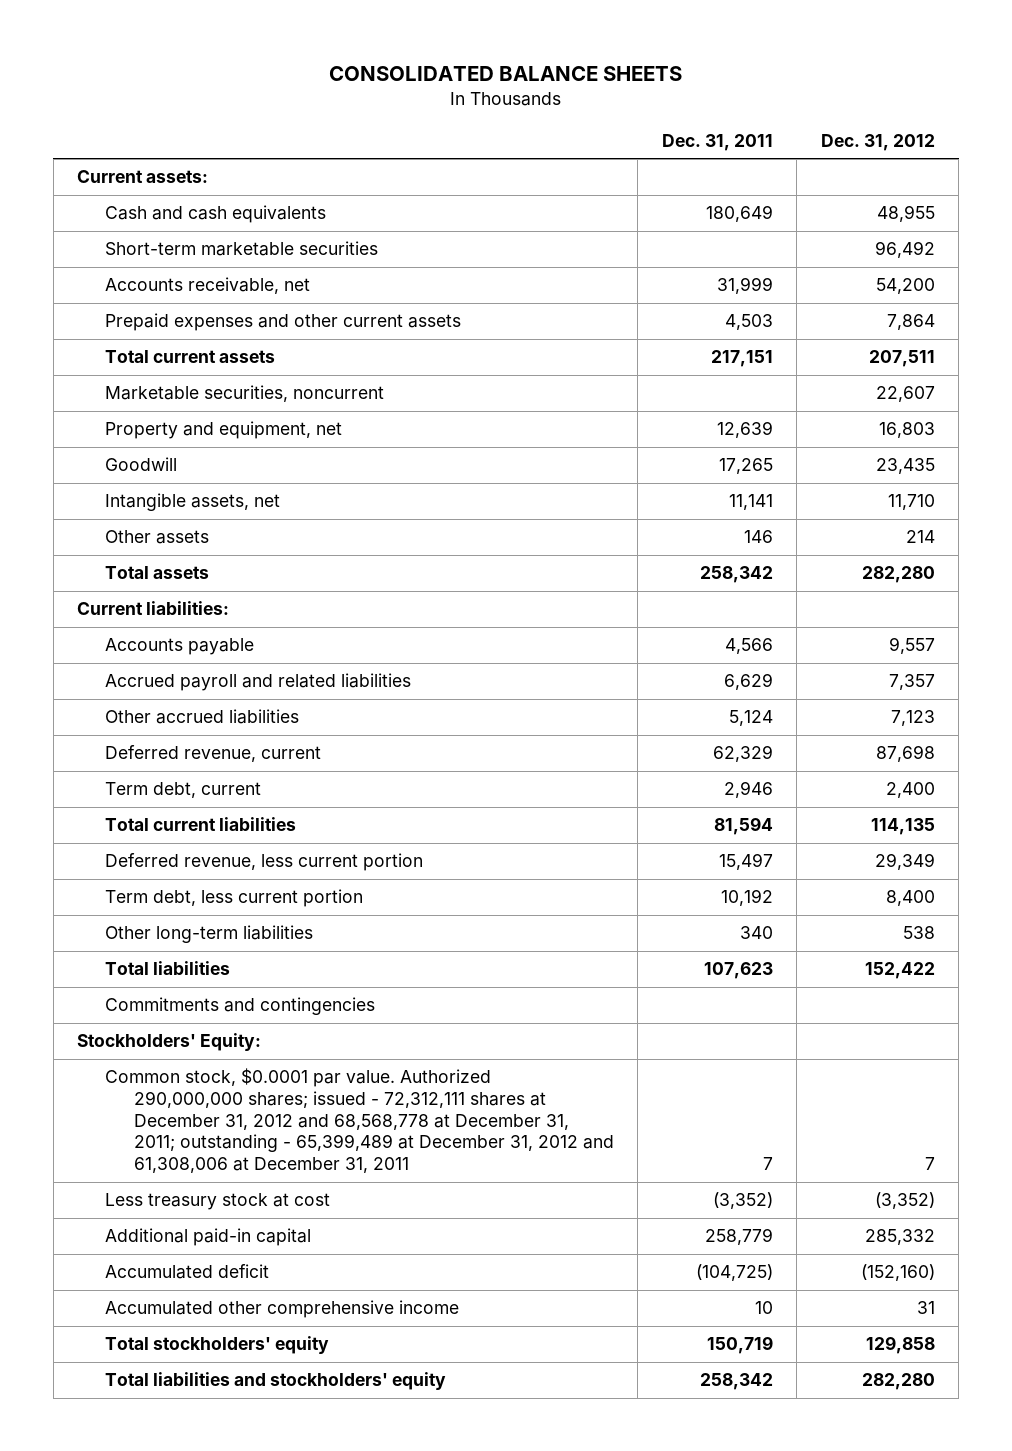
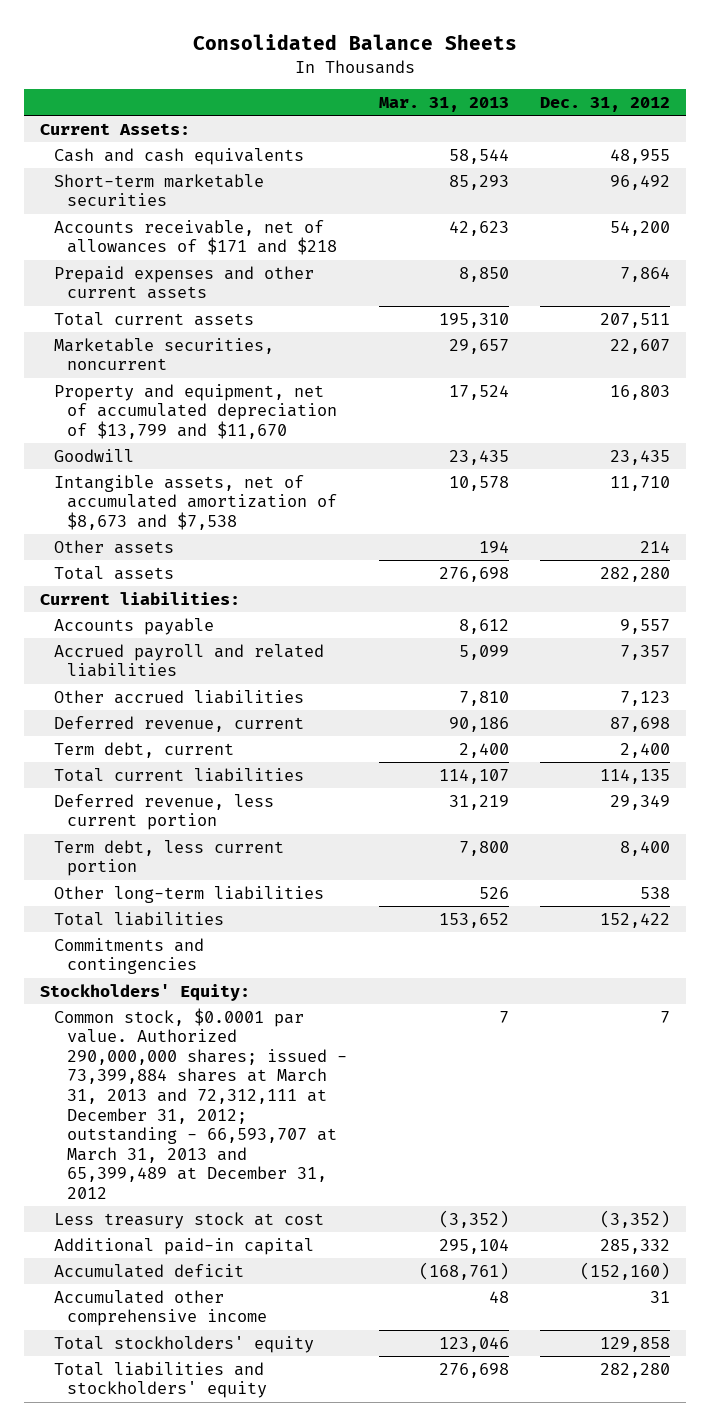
[329,65,683,81] CONSOLIDATED BALANCE SHEETS -> [192,34,517,51] Consolidated Balance Sheets
[661,133,773,151] Dec. 31, 2011 -> none
none -> [378,97,509,113] Mar. 31, 2013
[77,170,209,184] Current assets: -> [39,122,190,135] Current Assets:
[105,277,311,295] Accounts receivable, net -> [53,219,338,256] Accounts receivable, net of allowances of $171 and $218
[105,421,343,440] Property and equipment, net -> [53,383,338,439] Property and equipment, net of accumulated depreciation of $13,799 and $11,670
[105,493,281,512] Intangible assets, net -> [53,474,338,530] Intangible assets, net of accumulated amortization of $8,673 and $7,538
[105,1068,614,1174] Common stock, $0.0001 par value. Authorized 290,000,000 shares; issued - 72,312,111 shares at December 31, 2012 and 68,568,778 at December 31, 2011; outstanding - 65,399,489 at December 31, 2012 and 61,308,006 at December 31, 2011 -> [53,1007,348,1199] Common stock, $0.0001 par value. Authorized 290,000,000 shares; issued - 73,399,884 shares at March 31, 2013 and 72,312,111 at December 31, 2012; outstanding - 66,593,707 at March 31, 2013 and 65,399,489 at December 31, 2012

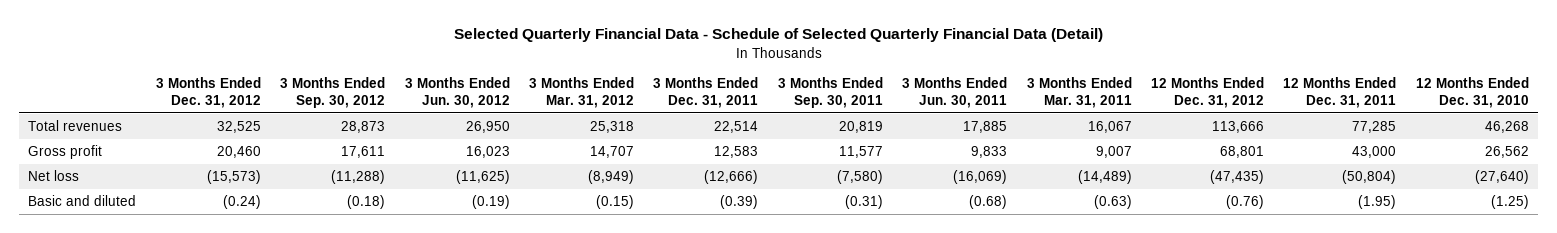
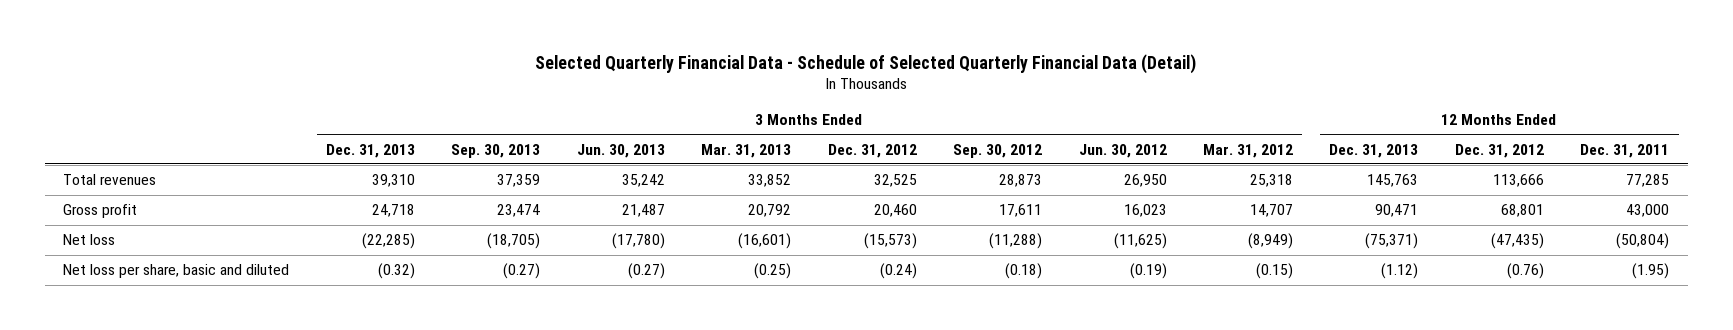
[653,77,759,108] 3 Months Ended Dec. 31, 2011 -> none
[777,77,883,108] 3 Months Ended Sep. 30, 2011 -> none
[902,77,1008,108] 3 Months Ended Jun. 30, 2011 -> none
[1026,77,1132,108] 3 Months Ended Mar. 31, 2011 -> none
[1415,77,1529,108] 12 Months Ended Dec. 31, 2010 -> none
none -> [325,143,415,158] Dec. 31, 2013
none -> [451,143,541,158] Sep. 30, 2013
none -> [576,143,665,158] Jun. 30, 2013
none -> [701,143,792,158] Mar. 31, 2013
none -> [1329,143,1419,158] Dec. 31, 2013
[28,195,137,207] Basic and diluted -> [63,264,290,279] Net loss per share, basic and diluted

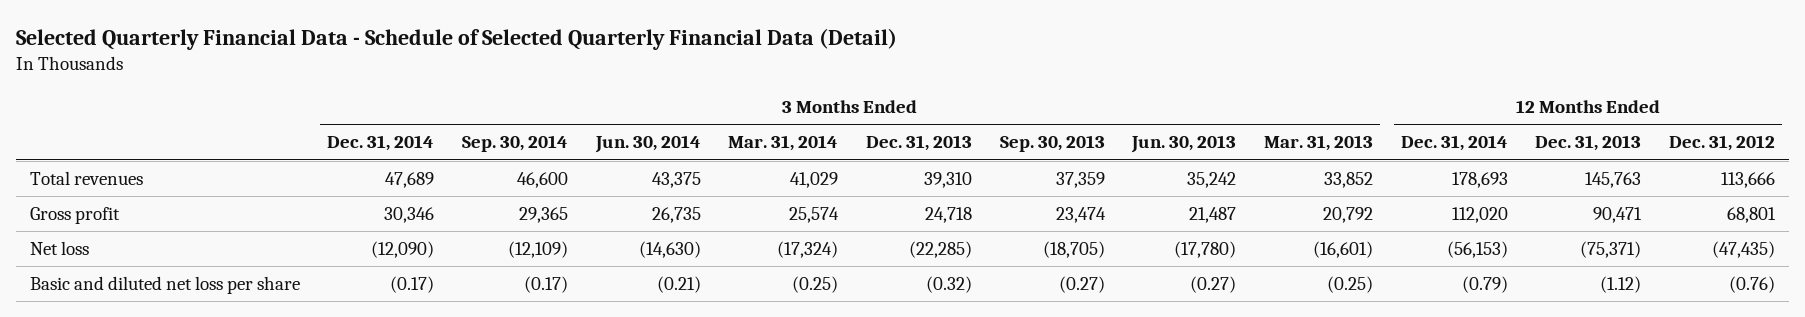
[827,143,917,158] Dec. 31, 2012 -> none
[953,143,1043,158] Sep. 30, 2012 -> none
[1078,143,1167,158] Jun. 30, 2012 -> none
[1202,143,1293,158] Mar. 31, 2012 -> none
[1580,143,1670,158] Dec. 31, 2011 -> none
none -> [327,135,435,152] Dec. 31, 2014
none -> [462,135,569,153] Sep. 30, 2014
none -> [594,135,701,154] Jun. 30, 2014
none -> [728,135,839,152] Mar. 31, 2014
none -> [1400,135,1508,152] Dec. 31, 2014
[63,264,290,279] Net loss per share, basic and diluted -> [29,275,300,294] Basic and diluted net loss per share

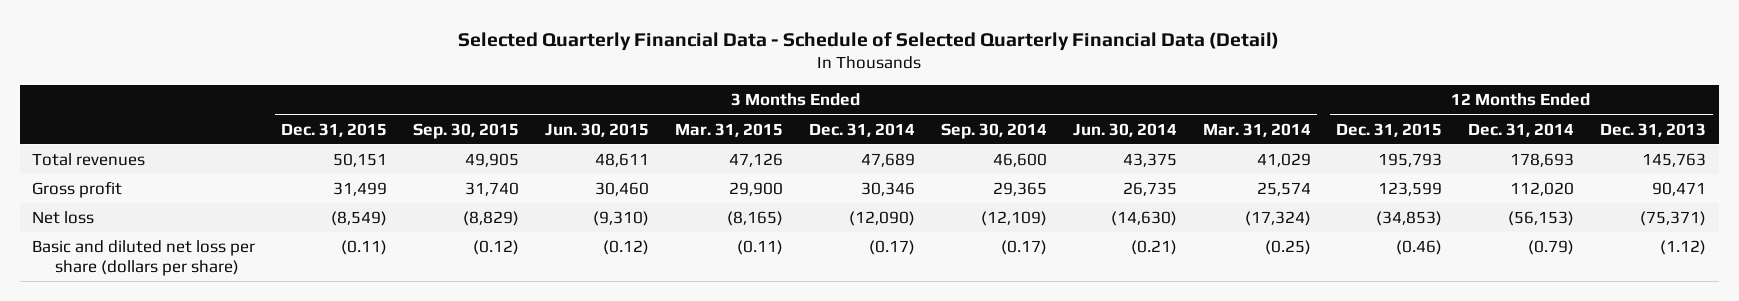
[866,135,973,152] Dec. 31, 2013 -> none
[999,135,1105,153] Sep. 30, 2013 -> none
[1131,135,1237,154] Jun. 30, 2013 -> none
[1264,135,1374,152] Mar. 31, 2013 -> none
[1669,135,1776,152] Dec. 31, 2012 -> none
none -> [281,122,388,137] Dec. 31, 2015
none -> [413,122,520,139] Sep. 30, 2015
none -> [545,122,650,137] Jun. 30, 2015
none -> [675,122,784,137] Mar. 31, 2015
none -> [1336,122,1443,137] Dec. 31, 2015
[29,275,300,294] Basic and diluted net loss per share -> [32,240,256,277] Basic and diluted net loss per share (dollars per share)

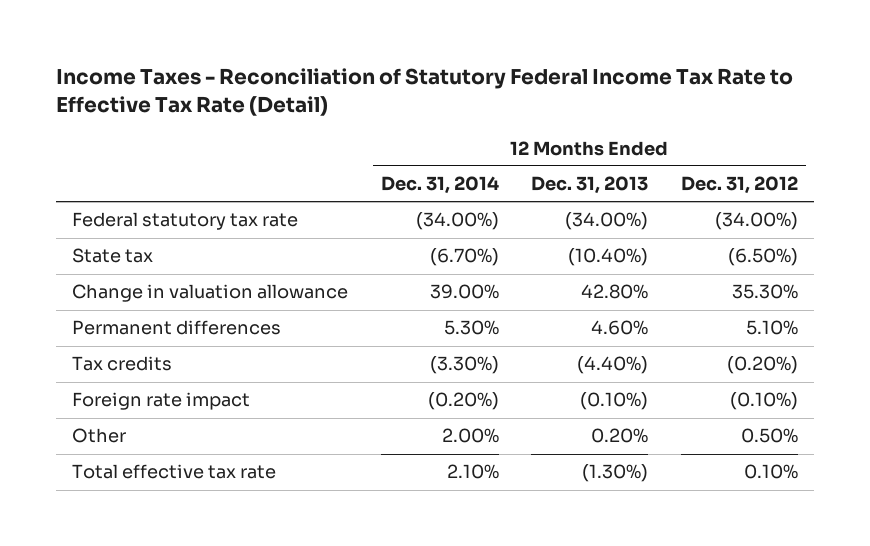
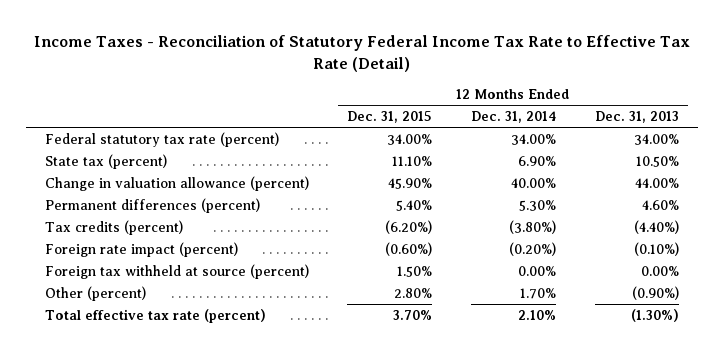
[680,176,798,195] Dec. 31, 2012 -> none
none -> [347,110,433,123] Dec. 31, 2015
[72,212,299,231] Federal statutory tax rate -> [44,131,279,147] Federal statutory tax rate (percent)
[415,212,499,231] (34.00%) -> [511,133,557,145] 34.00%
[565,212,649,231] (34.00%) -> [633,133,679,145] 34.00%
[72,248,154,264] State tax -> [44,153,167,169] State tax (percent)
[429,248,499,267] (6.70%) -> [518,155,557,166] 6.90%
[568,248,649,267] (10.40%) -> [635,155,679,167] 10.50%
[72,284,349,303] Change in valuation allowance -> [44,175,309,191] Change in valuation allowance (percent)
[429,284,499,300] 39.00% -> [511,177,557,188] 40.00%
[581,284,649,300] 42.80% -> [634,177,679,188] 44.00%
[72,320,282,336] Permanent differences -> [44,197,260,213] Permanent differences (percent)
[72,356,173,372] Tax credits -> [44,219,183,235] Tax credits (percent)
[429,356,499,375] (3.30%) -> [509,219,557,234] (3.80%)
[72,392,251,411] Foreign rate impact -> [44,241,238,257] Foreign rate impact (percent)
none -> [44,263,309,279] Foreign tax withheld at source (percent)
[72,428,127,444] Other -> [44,285,146,301] Other (percent)
[441,428,499,444] 2.00% -> [520,287,557,299] 1.70%
[591,428,649,444] 0.20% -> [631,285,679,300] (0.90%)
[72,464,277,480] Total effective tax rate -> [44,308,266,323] Total effective tax rate (percent)

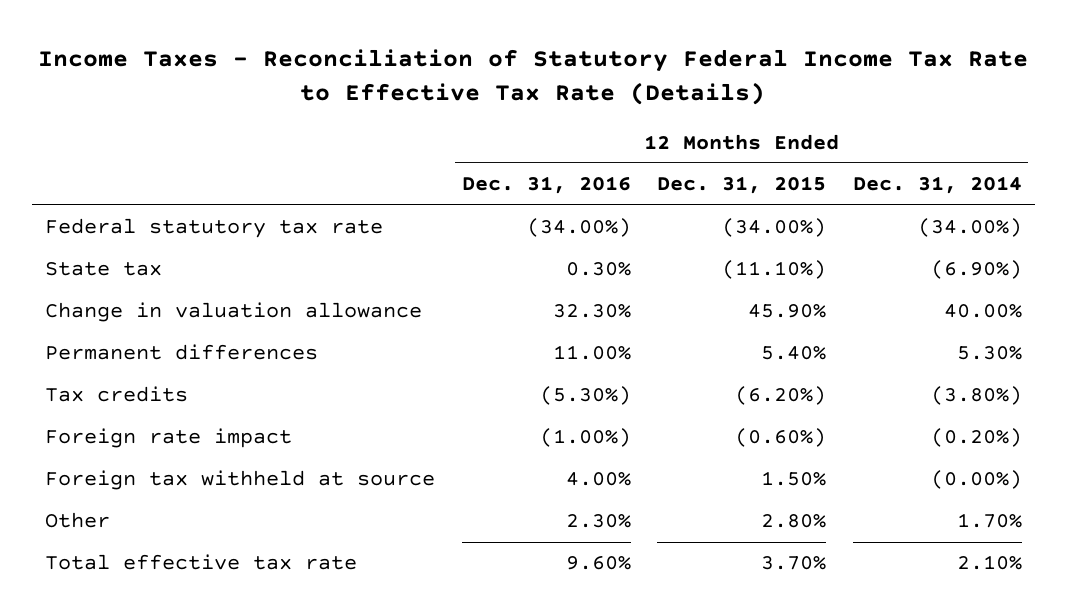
[33,35,690,73] Income Taxes - Reconciliation of Statutory Federal Income Tax Rate to Effective Tax Rate (Detail) -> [38,48,1029,105] Income Taxes - Reconciliation of Statutory Federal Income Tax Rate to Effective Tax Rate (Details)
[594,110,679,123] Dec. 31, 2013 -> none
none -> [461,176,631,195] Dec. 31, 2016
[44,131,279,147] Federal statutory tax rate (percent) -> [45,218,384,239] Federal statutory tax rate
[387,133,433,145] 34.00% -> [722,218,827,238] (34.00%)
[511,133,557,145] 34.00% -> [917,218,1022,238] (34.00%)
[44,153,167,169] State tax (percent) -> [45,262,163,277] State tax
[392,155,433,166] 11.10% -> [722,260,827,280] (11.10%)
[518,155,557,166] 6.90% -> [930,260,1022,280] (6.90%)
[44,175,309,191] Change in valuation allowance (percent) -> [45,302,423,323] Change in valuation allowance
[44,197,260,213] Permanent differences (percent) -> [45,344,319,361] Permanent differences
[44,219,183,235] Tax credits (percent) -> [45,386,189,403] Tax credits
[44,241,238,257] Foreign rate impact (percent) -> [45,428,293,449] Foreign rate impact
[44,263,309,279] Foreign tax withheld at source (percent) -> [45,470,436,491] Foreign tax withheld at source
[518,265,557,276] 0.00% -> [930,470,1022,490] (0.00%)
[44,285,146,301] Other (percent) -> [45,512,111,529] Other
[44,308,266,323] Total effective tax rate (percent) -> [45,554,358,571] Total effective tax rate

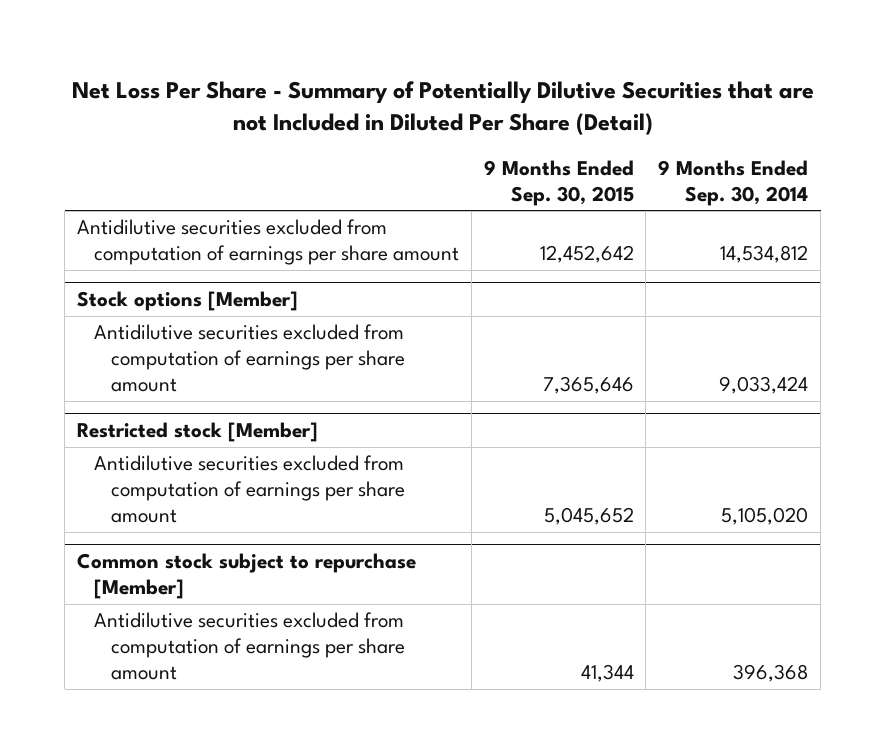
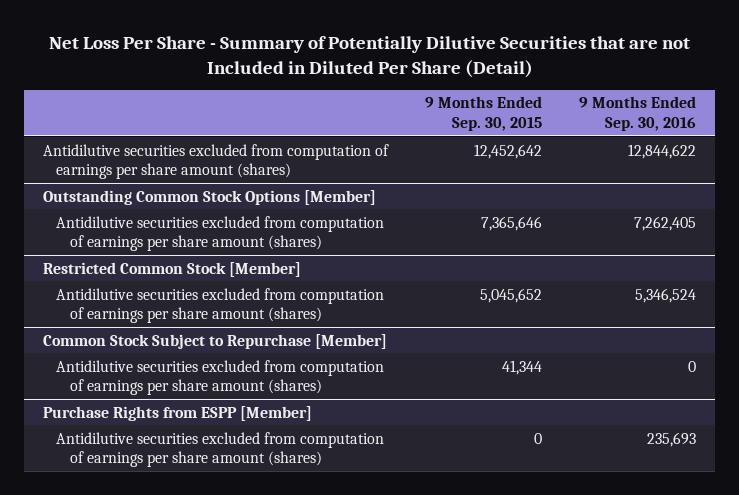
[658,159,809,206] 9 Months Ended Sep. 30, 2014 -> none
none -> [579,96,697,132] 9 Months Ended Sep. 30, 2016
[77,219,460,266] Antidilutive securities excluded from computation of earnings per share amount -> [42,143,389,180] Antidilutive securities excluded from computation of earnings per share amount (shares)
[77,291,299,312] Stock options [Member] -> [42,189,376,205] Outstanding Common Stock Options [Member]
[94,324,406,393] Antidilutive securities excluded from computation of earnings per share amount -> [56,215,385,252] Antidilutive securities excluded from computation of earnings per share amount (shares)
[77,422,319,443] Restricted stock [Member] -> [42,261,301,277] Restricted Common Stock [Member]
[94,455,406,524] Antidilutive securities excluded from computation of earnings per share amount -> [56,287,385,324] Antidilutive securities excluded from computation of earnings per share amount (shares)
[77,553,417,600] Common stock subject to repurchase [Member] -> [42,333,387,349] Common Stock Subject to Repurchase [Member]
[94,612,406,681] Antidilutive securities excluded from computation of earnings per share amount -> [56,359,385,396] Antidilutive securities excluded from computation of earnings per share amount (shares)
none -> [42,405,312,421] Purchase Rights from ESPP [Member]
none -> [56,431,385,468] Antidilutive securities excluded from computation of earnings per share amount (shares)

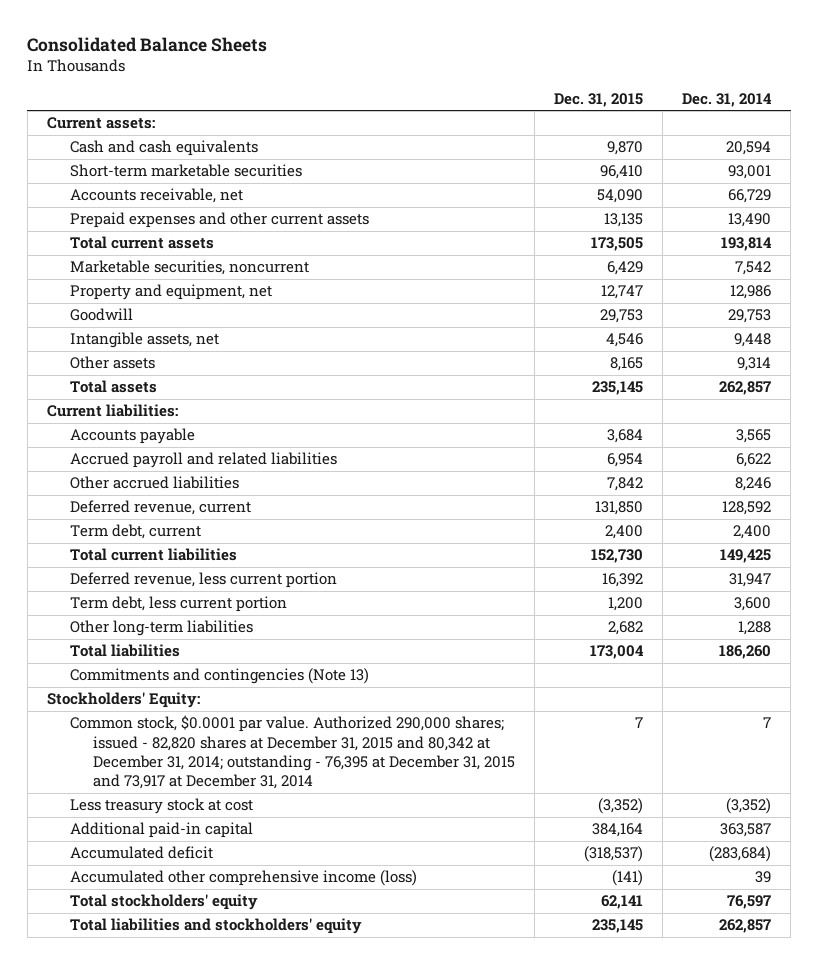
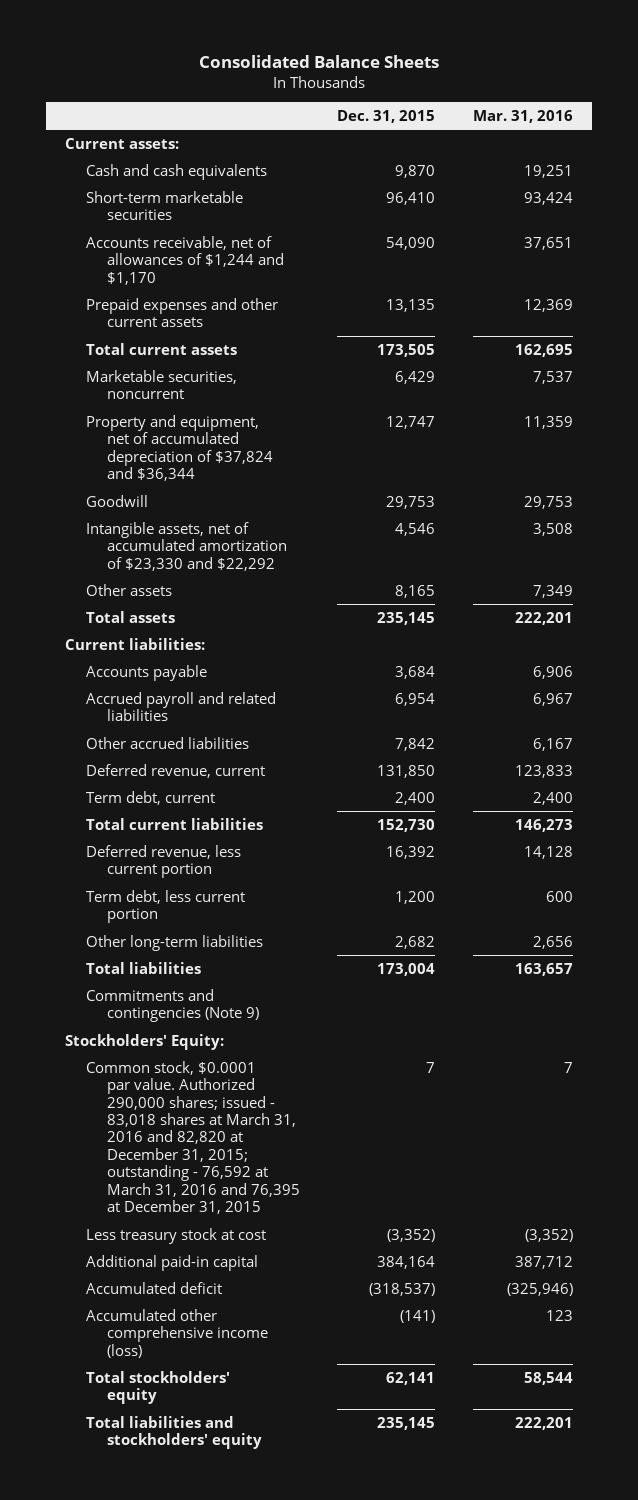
[682,92,773,107] Dec. 31, 2014 -> none
none -> [473,109,574,123] Mar. 31, 2016
[69,188,243,204] Accounts receivable, net -> [85,235,284,285] Accounts receivable, net of allowances of $1,244 and $1,170
[69,284,272,301] Property and equipment, net -> [85,414,273,481] Property and equipment, net of accumulated depreciation of $37,824 and $36,344
[69,332,219,349] Intangible assets, net -> [85,521,287,571] Intangible assets, net of accumulated amortization of $23,330 and $22,292
[69,668,369,685] Commitments and contingencies (Note 13) -> [85,988,259,1023] Commitments and contingencies (Note 9)
[69,715,515,790] Common stock, $0.0001 par value. Authorized 290,000 shares; issued - 82,820 shares at December 31, 2015 and 80,342 at December 31, 2014; outstanding - 76,395 at December 31, 2015 and 73,917 at December 31, 2014 -> [85,1060,300,1215] Common stock, $0.0001 par value. Authorized 290,000 shares; issued - 83,018 shares at March 31, 2016 and 82,820 at December 31, 2015; outstanding - 76,592 at March 31, 2016 and 76,395 at December 31, 2015

